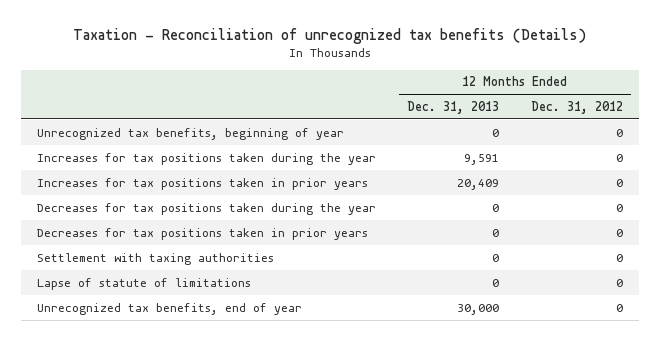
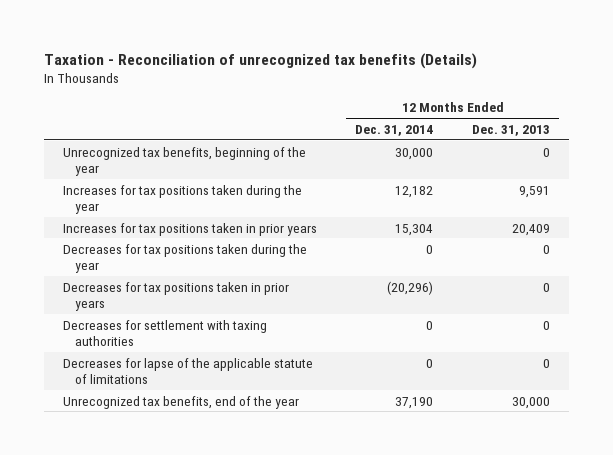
[530,100,623,114] Dec. 31, 2012 -> none
none -> [355,124,434,136] Dec. 31, 2014
[36,127,344,140] Unrecognized tax benefits, beginning of year -> [63,146,307,176] Unrecognized tax benefits, beginning of the year
[36,252,274,265] Settlement with taxing authorities -> [63,319,268,346] Decreases for settlement with taxing authorities
[36,277,251,290] Lapse of statute of limitations -> [63,357,314,384] Decreases for lapse of the applicable statute of limitations
[36,302,302,315] Unrecognized tax benefits, end of year -> [63,395,300,409] Unrecognized tax benefits, end of the year

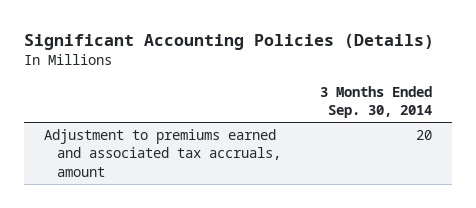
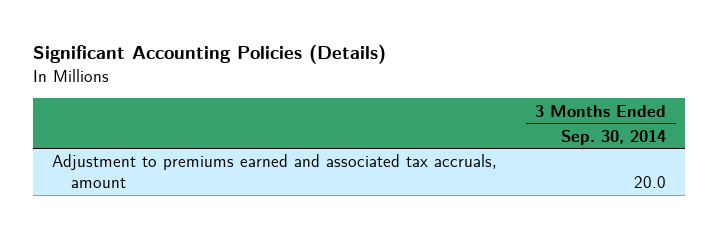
[416,130,433,141] 20 -> [634,176,667,189] 20.0

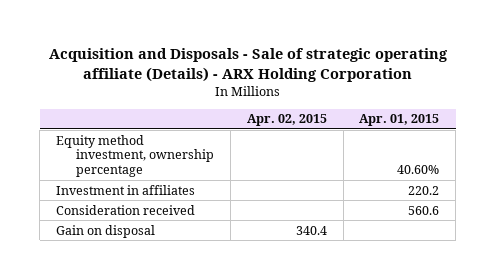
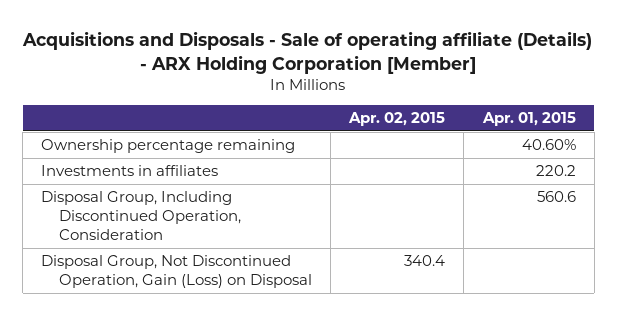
[48,48,448,83] Acquisition and Disposals - Sale of strategic operating affiliate (Details) - ARX Holding Corporation -> [22,31,593,74] Acquisitions and Disposals - Sale of operating affiliate (Details) - ARX Holding Corporation [Member]
[56,134,215,178] Equity method investment, ownership percentage -> [41,139,296,154] Ownership percentage remaining
[56,184,196,195] Investment in affiliates -> [41,165,219,177] Investments in affiliates
[56,204,196,215] Consideration received -> [41,191,242,241] Disposal Group, Including Discontinued Operation, Consideration
[56,224,156,238] Gain on disposal -> [41,255,313,289] Disposal Group, Not Discontinued Operation, Gain (Loss) on Disposal

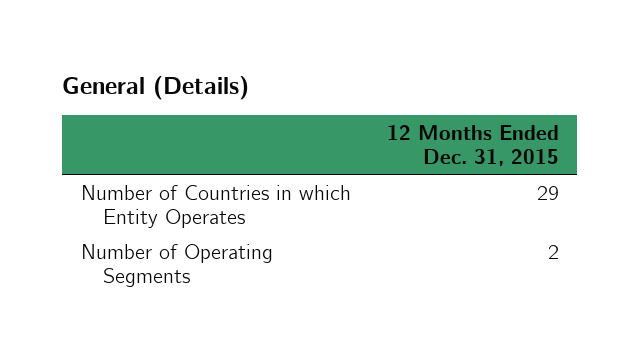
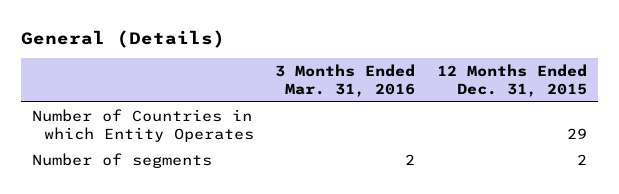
none -> [275,64,416,97] 3 Months Ended Mar. 31, 2016
[80,243,273,287] Number of Operating Segments -> [32,153,213,169] Number of segments

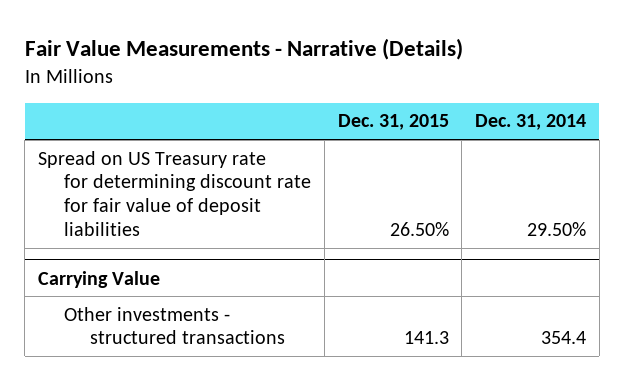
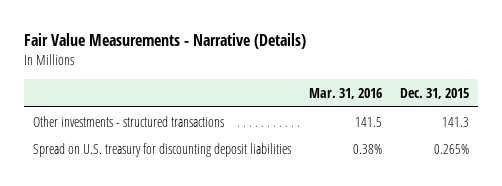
[475,114,587,131] Dec. 31, 2014 -> none
none -> [309,87,383,99] Mar. 31, 2016
[37,150,312,236] Spread on US Treasury rate for determining discount rate for fair value of deposit liabilities -> none
[37,270,160,288] Carrying Value -> none
none -> [33,142,292,157] Spread on U.S. treasury for discounting deposit liabilities

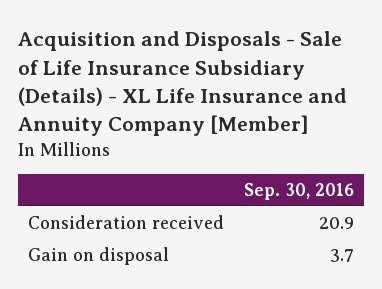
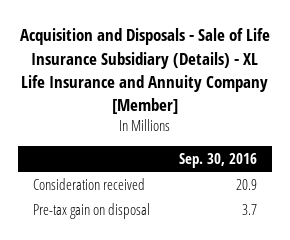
[28,247,170,266] Gain on disposal -> [32,202,150,219] Pre-tax gain on disposal

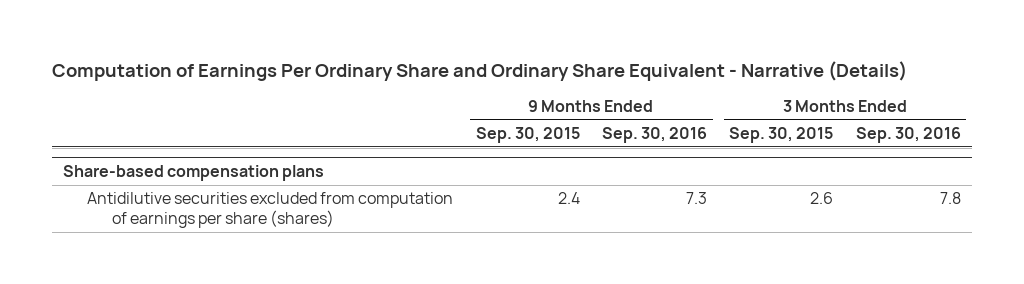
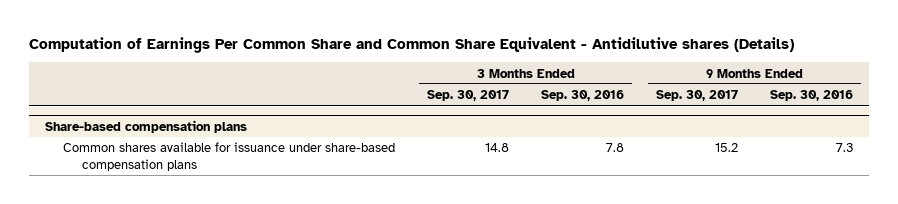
[51,60,907,81] Computation of Earnings Per Ordinary Share and Ordinary Share Equivalent - Narrative (Details) -> [28,37,794,54] Computation of Earnings Per Common Share and Common Share Equivalent - Antidilutive shares (Details)
[475,127,580,144] Sep. 30, 2015 -> none
[729,127,834,144] Sep. 30, 2015 -> none
none -> [427,90,510,102] Sep. 30, 2017
none -> [656,90,739,102] Sep. 30, 2017
[87,192,454,229] Antidilutive securities excluded from computation of earnings per share (shares) -> [63,142,396,172] Common shares available for issuance under share-based compensation plans

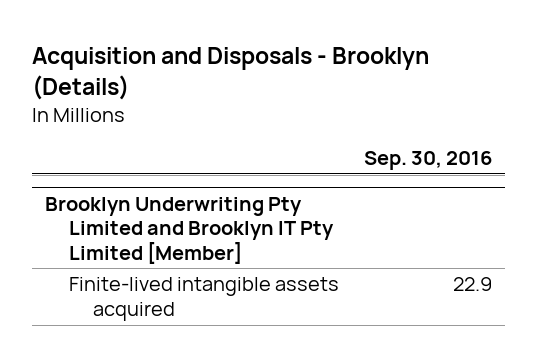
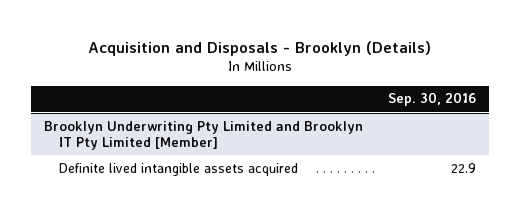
[68,277,339,321] Finite-lived intangible assets acquired -> [59,162,299,176] Definite lived intangible assets acquired

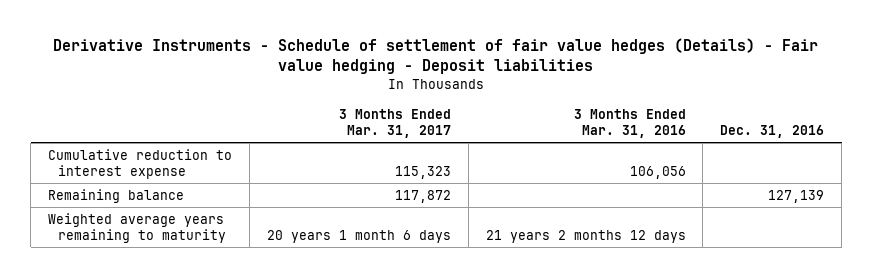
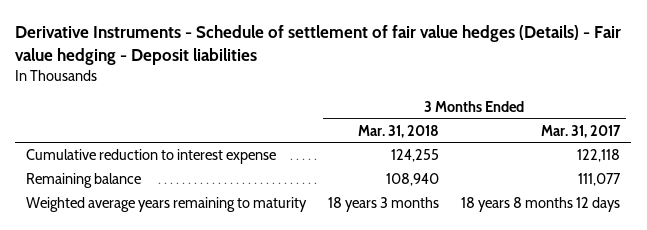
[573,108,686,138] 3 Months Ended Mar. 31, 2016 -> none
[720,124,825,138] Dec. 31, 2016 -> none
none -> [358,124,440,138] Mar. 31, 2018
[394,166,451,180] 115,323 -> [577,148,621,162] 122,118
[394,189,451,203] 117,872 -> [578,172,622,186] 111,077
[266,230,451,244] 20 years 1 month 6 days -> [461,196,621,212] 18 years 8 months 12 days

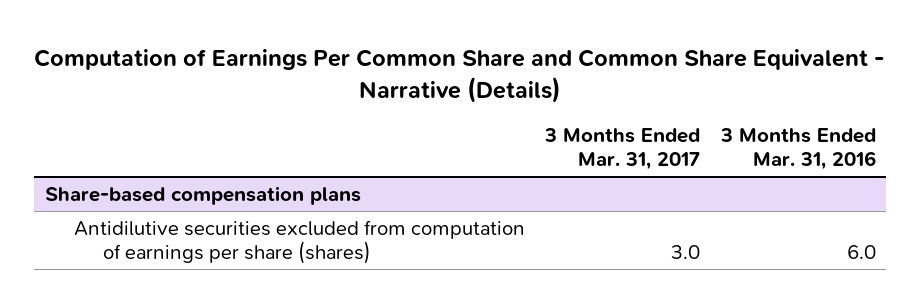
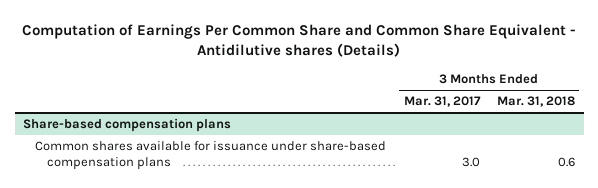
[34,49,886,103] Computation of Earnings Per Common Share and Common Share Equivalent - Narrative (Details) -> [22,23,577,58] Computation of Earnings Per Common Share and Common Share Equivalent - Antidilutive shares (Details)
[720,128,877,170] 3 Months Ended Mar. 31, 2016 -> none
none -> [497,96,576,108] Mar. 31, 2018
[73,220,525,264] Antidilutive securities excluded from computation of earnings per share (shares) -> [35,141,387,171] Common shares available for issuance under share-based compensation plans

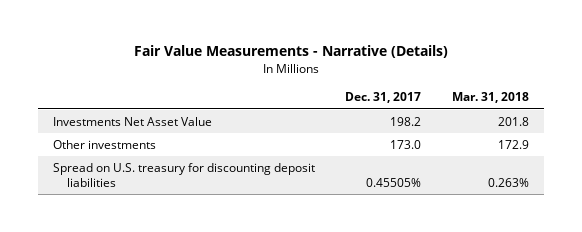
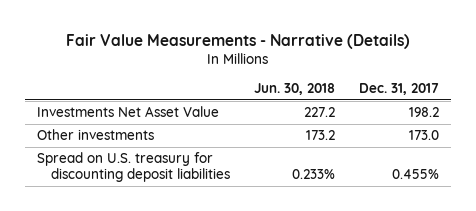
[451,92,529,104] Mar. 31, 2018 -> none
none -> [253,83,335,96] Jun. 30, 2018
[366,178,422,188] 0.45505% -> [391,169,439,180] 0.455%

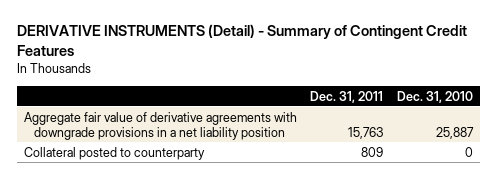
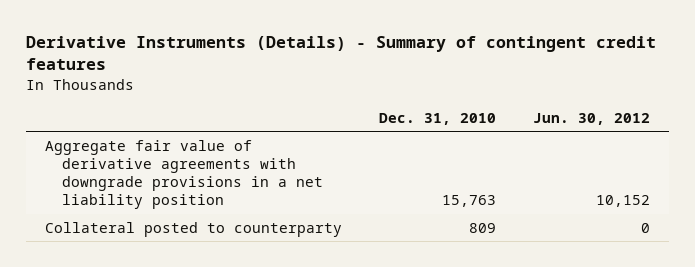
[16,24,467,57] DERIVATIVE INSTRUMENTS (Detail) - Summary of Contingent Credit Features -> [26,36,657,71] Derivative Instruments (Details) - Summary of contingent credit features
[310,90,384,103] Dec. 31, 2011 -> none
none -> [533,112,651,125] Jun. 30, 2012
[436,126,475,139] 25,887 -> [441,195,496,208] 15,763
[465,146,474,157] 0 -> [468,222,496,233] 809

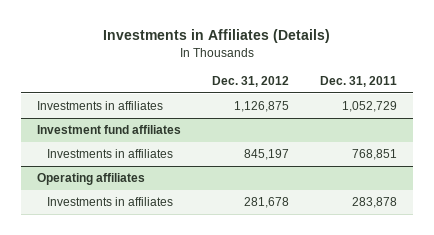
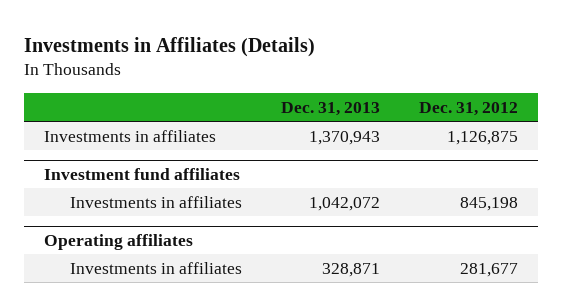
[320,76,398,88] Dec. 31, 2011 -> none
none -> [281,101,381,116] Dec. 31, 2013
[244,149,290,161] 845,197 -> [460,196,519,211] 845,198
[244,197,290,209] 281,678 -> [460,262,519,277] 281,677

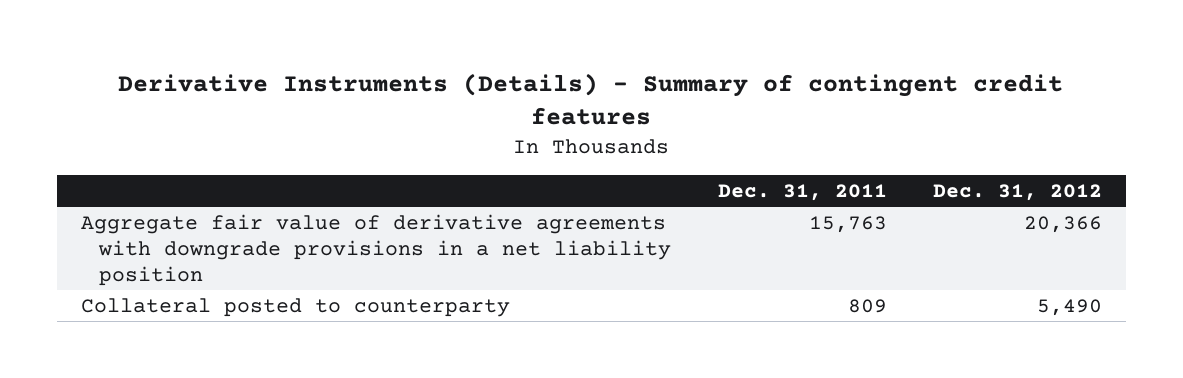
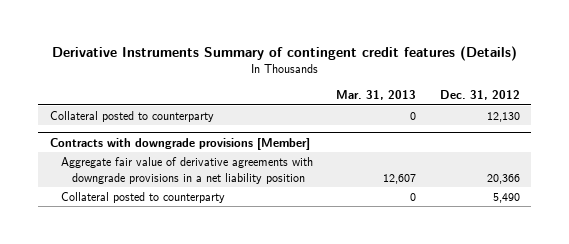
[118,72,1064,126] Derivative Instruments (Details) - Summary of contingent credit features -> [51,45,517,61] Derivative Instruments Summary of contingent credit features (Details)
[717,183,887,201] Dec. 31, 2011 -> none
none -> [336,90,417,101] Mar. 31, 2013
none -> [49,110,214,122] Collateral posted to counterparty
none -> [49,137,310,150] Contracts with downgrade provisions [Member]

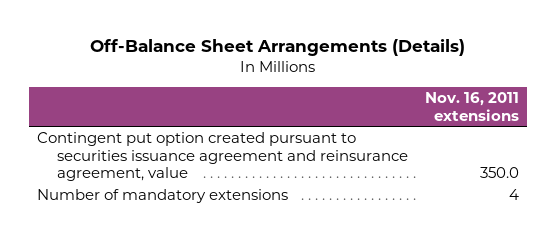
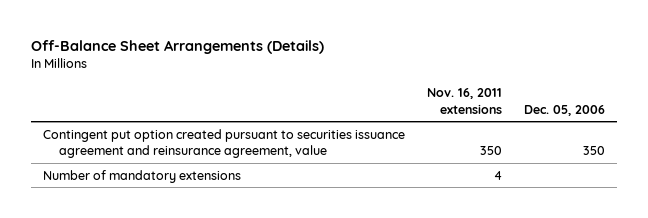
none -> [524,104,606,116] Dec. 05, 2006
[479,167,519,179] 350.0 -> [480,145,503,155] 350

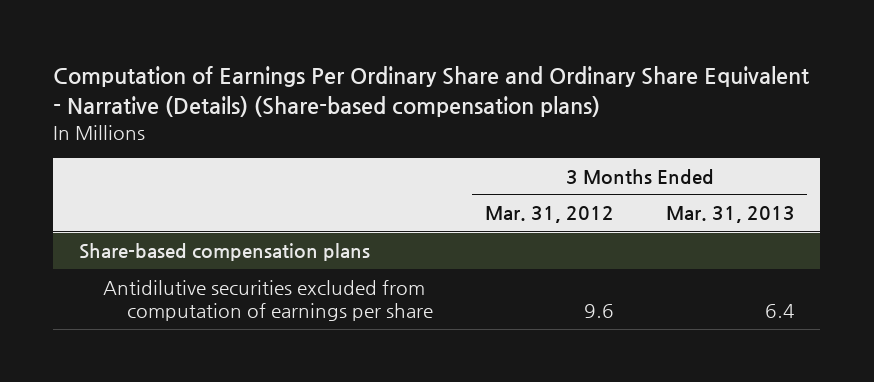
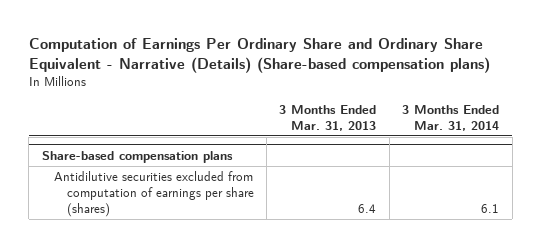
[484,206,614,224] Mar. 31, 2012 -> none
none -> [402,104,500,131] 3 Months Ended Mar. 31, 2014
[103,279,434,322] Antidilutive securities excluded from computation of earnings per share -> [54,170,254,217] Antidilutive securities excluded from computation of earnings per share (shares)

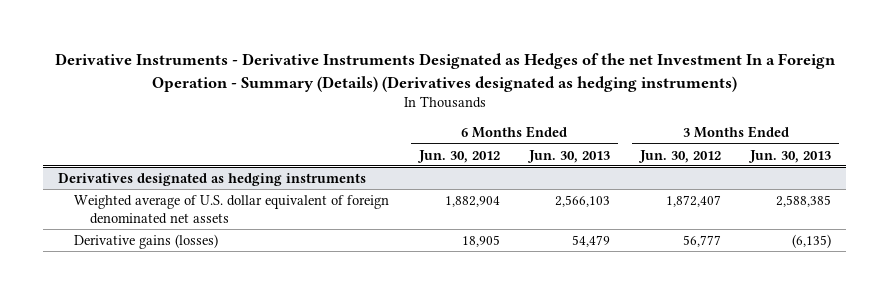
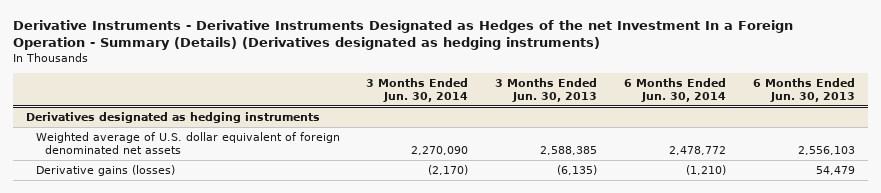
[416,149,500,163] Jun. 30, 2012 -> none
[637,149,721,163] Jun. 30, 2012 -> none
none -> [366,78,469,102] 3 Months Ended Jun. 30, 2014
none -> [623,78,726,102] 6 Months Ended Jun. 30, 2014
[555,194,611,207] 2,566,103 -> [797,145,855,155] 2,556,103

